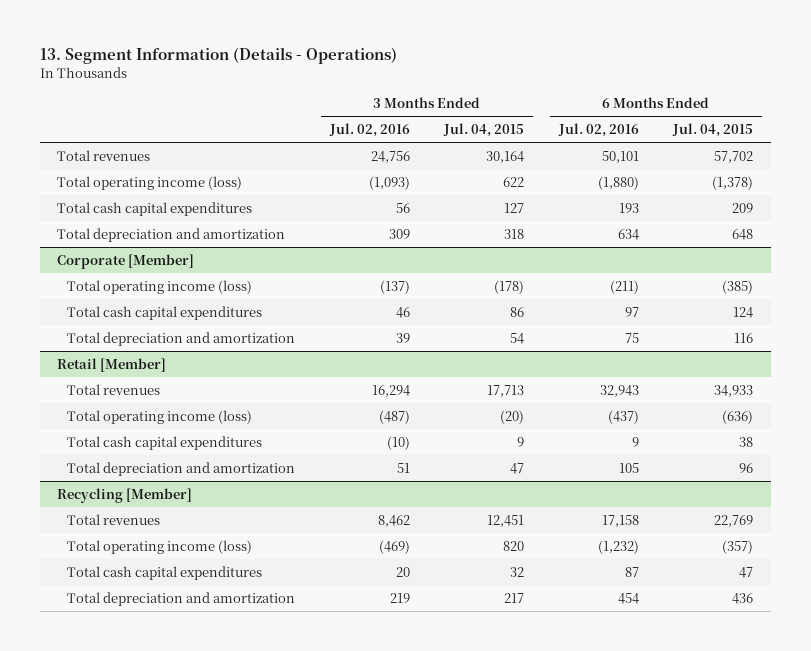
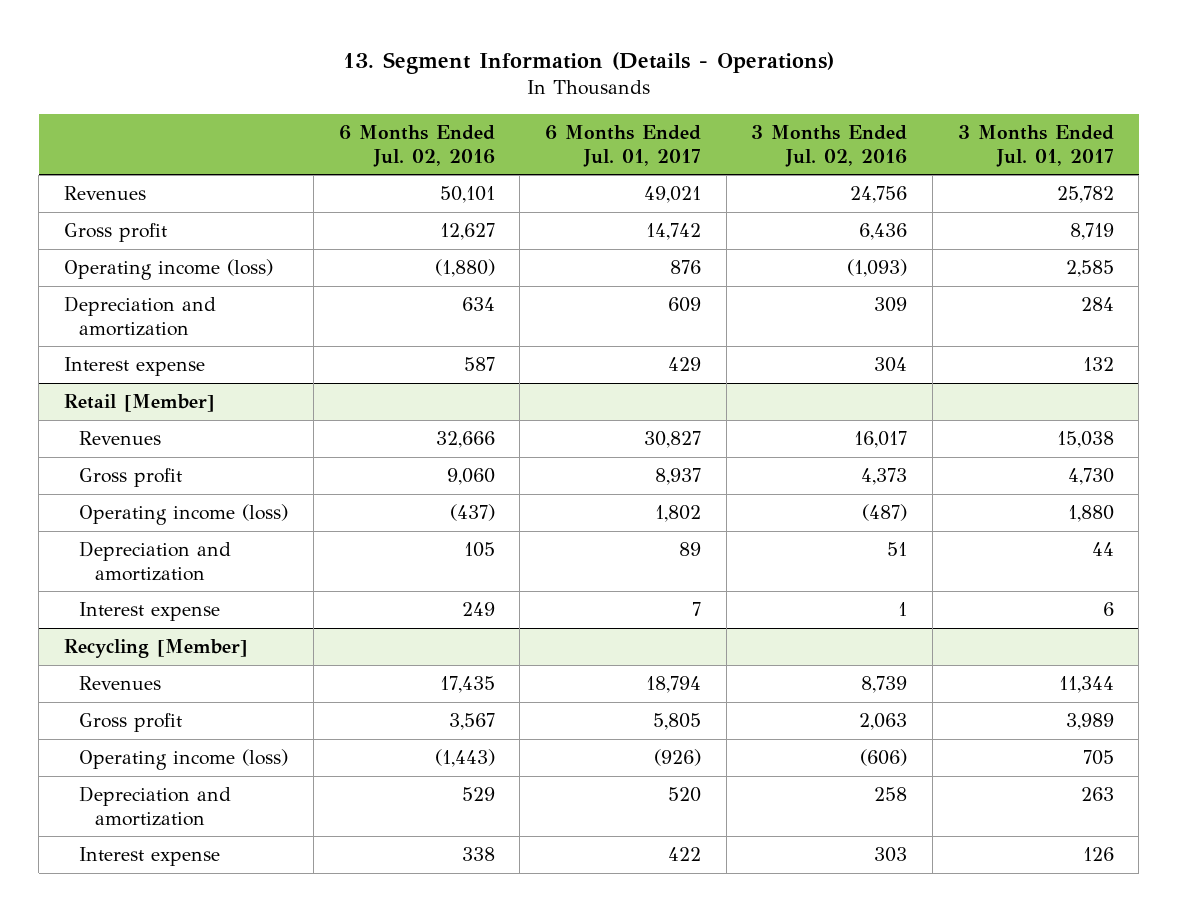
[443,123,525,138] Jul. 04, 2015 -> none
[672,123,754,138] Jul. 04, 2015 -> none
none -> [545,124,702,167] 6 Months Ended Jul. 01, 2017
none -> [957,124,1114,167] 3 Months Ended Jul. 01, 2017
[57,201,253,216] Total cash capital expenditures -> none
[57,253,195,269] Corporate [Member] -> none
[67,279,253,294] Total operating income (loss) -> none
[67,305,263,320] Total cash capital expenditures -> none
[67,331,296,346] Total depreciation and amortization -> none
[57,149,151,161] Total revenues -> [63,185,146,200] Revenues
none -> [63,222,167,242] Gross profit
[57,175,243,190] Total operating income (loss) -> [63,258,273,280] Operating income (loss)
[57,227,286,242] Total depreciation and amortization -> [63,295,216,336] Depreciation and amortization
none -> [63,356,205,376] Interest expense
[67,435,263,450] Total cash capital expenditures -> none
[67,383,161,395] Total revenues -> [79,430,162,445] Revenues
[371,384,410,397] 16,294 -> [854,430,908,448] 16,017
[599,384,639,397] 32,943 -> [435,430,495,448] 32,666
none -> [79,467,183,487] Gross profit
[67,409,253,424] Total operating income (loss) -> [79,503,289,525] Operating income (loss)
[67,461,296,476] Total depreciation and amortization -> [79,540,232,581] Depreciation and amortization
none -> [79,601,221,621] Interest expense
[67,565,263,580] Total cash capital expenditures -> none
[67,513,161,525] Total revenues -> [79,675,162,690] Revenues
[377,514,410,527] 8,462 -> [861,675,908,693] 8,739
[601,514,639,527] 17,158 -> [439,675,495,693] 17,435
none -> [79,712,183,732] Gross profit
[67,539,253,554] Total operating income (loss) -> [79,748,289,770] Operating income (loss)
[378,539,410,554] (469) -> [860,748,908,766] (606)
[597,539,639,554] (1,232) -> [434,748,495,767] (1,443)
[67,591,296,606] Total depreciation and amortization -> [79,785,232,826] Depreciation and amortization
[389,592,410,603] 219 -> [874,786,908,801] 258
[617,592,639,604] 454 -> [461,786,495,801] 529
none -> [79,846,221,866] Interest expense

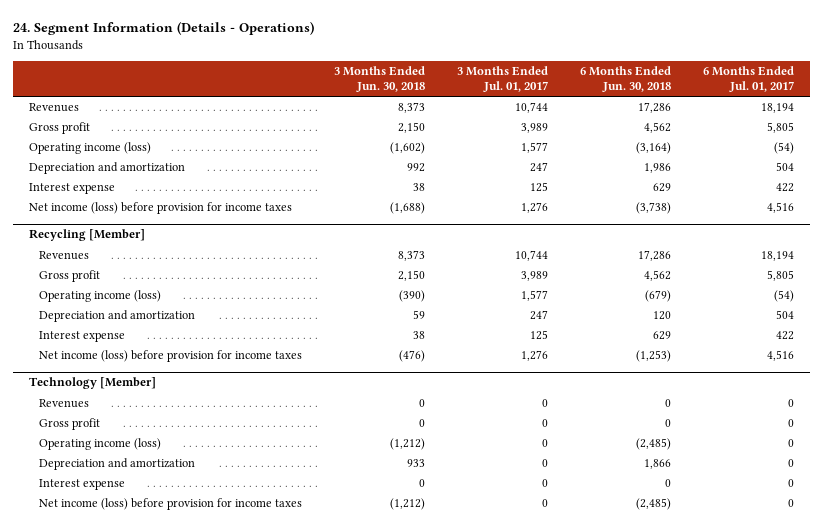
[342,52,834,75] 13. Segment Information (Details - Operations) -> [13,21,315,36] 24. Segment Information (Details - Operations)
[338,124,495,167] 6 Months Ended Jul. 02, 2016 -> none
[751,124,908,167] 3 Months Ended Jul. 02, 2016 -> none
none -> [333,66,425,93] 3 Months Ended Jun. 30, 2018
none -> [579,66,671,93] 6 Months Ended Jun. 30, 2018
[63,393,215,412] Retail [Member] -> none
[79,430,162,445] Revenues -> none
[79,467,183,487] Gross profit -> none
[79,503,289,525] Operating income (loss) -> none
[79,540,232,581] Depreciation and amortization -> none
[79,601,221,621] Interest expense -> none
[644,185,702,203] 49,021 -> [760,103,794,114] 18,194
[1056,185,1114,203] 25,782 -> [514,102,548,114] 10,744
[646,222,702,240] 14,742 -> [766,122,794,134] 5,805
[1069,222,1114,240] 8,719 -> [520,123,548,134] 3,989
[670,259,702,274] 876 -> [773,142,794,155] (54)
[1065,259,1114,277] 2,585 -> [520,142,548,154] 1,577
[668,296,702,312] 609 -> [775,162,794,172] 504
[1080,296,1114,311] 284 -> [529,162,548,173] 247
[668,356,702,371] 429 -> [775,183,794,193] 422
[1082,356,1114,371] 132 -> [529,182,548,193] 125
none -> [29,202,293,215] Net income (loss) before provision for income taxes
[646,675,702,693] 18,794 -> [760,251,794,262] 18,194
[1058,675,1114,693] 11,344 -> [514,250,548,262] 10,744
[654,748,702,766] (926) -> [773,290,794,303] (54)
[1082,749,1114,765] 705 -> [520,290,548,302] 1,577
[668,786,702,802] 520 -> [775,310,794,320] 504
[1080,786,1114,801] 263 -> [529,310,548,321] 247
[1082,846,1114,861] 126 -> [529,330,548,341] 125
none -> [38,350,302,363] Net income (loss) before provision for income taxes
none -> [29,377,157,390] Technology [Member]
none -> [38,399,89,409] Revenues
none -> [38,418,100,431] Gross profit
none -> [38,438,161,451] Operating income (loss)
none -> [38,458,195,471] Depreciation and amortization
none -> [38,479,125,491] Interest expense
none -> [38,498,302,511] Net income (loss) before provision for income taxes

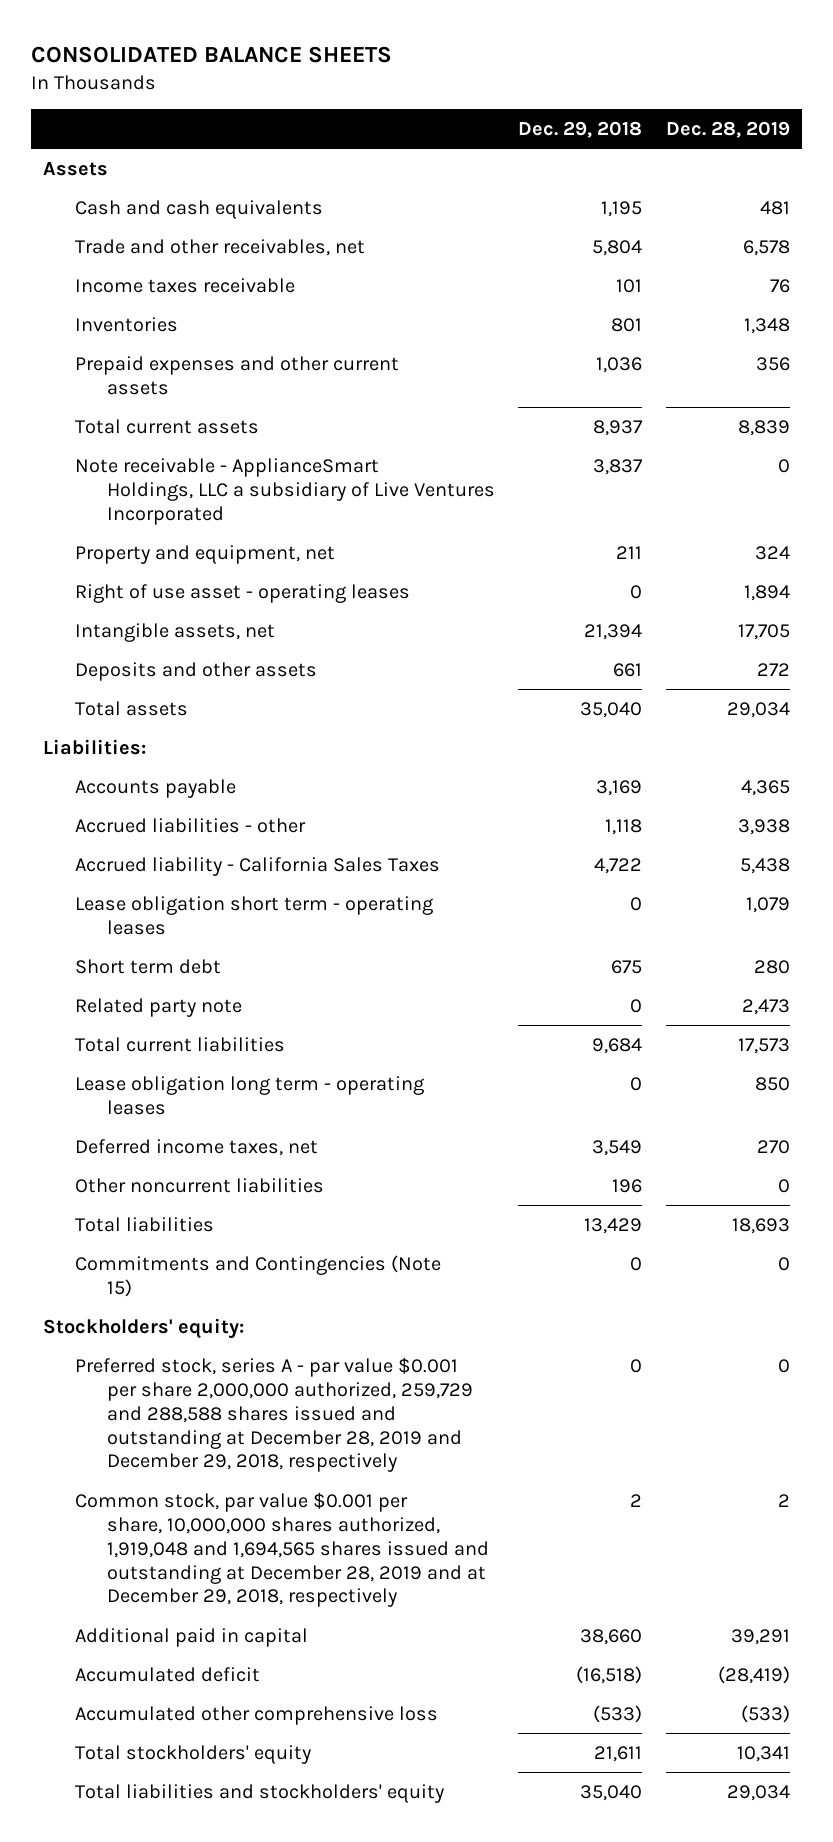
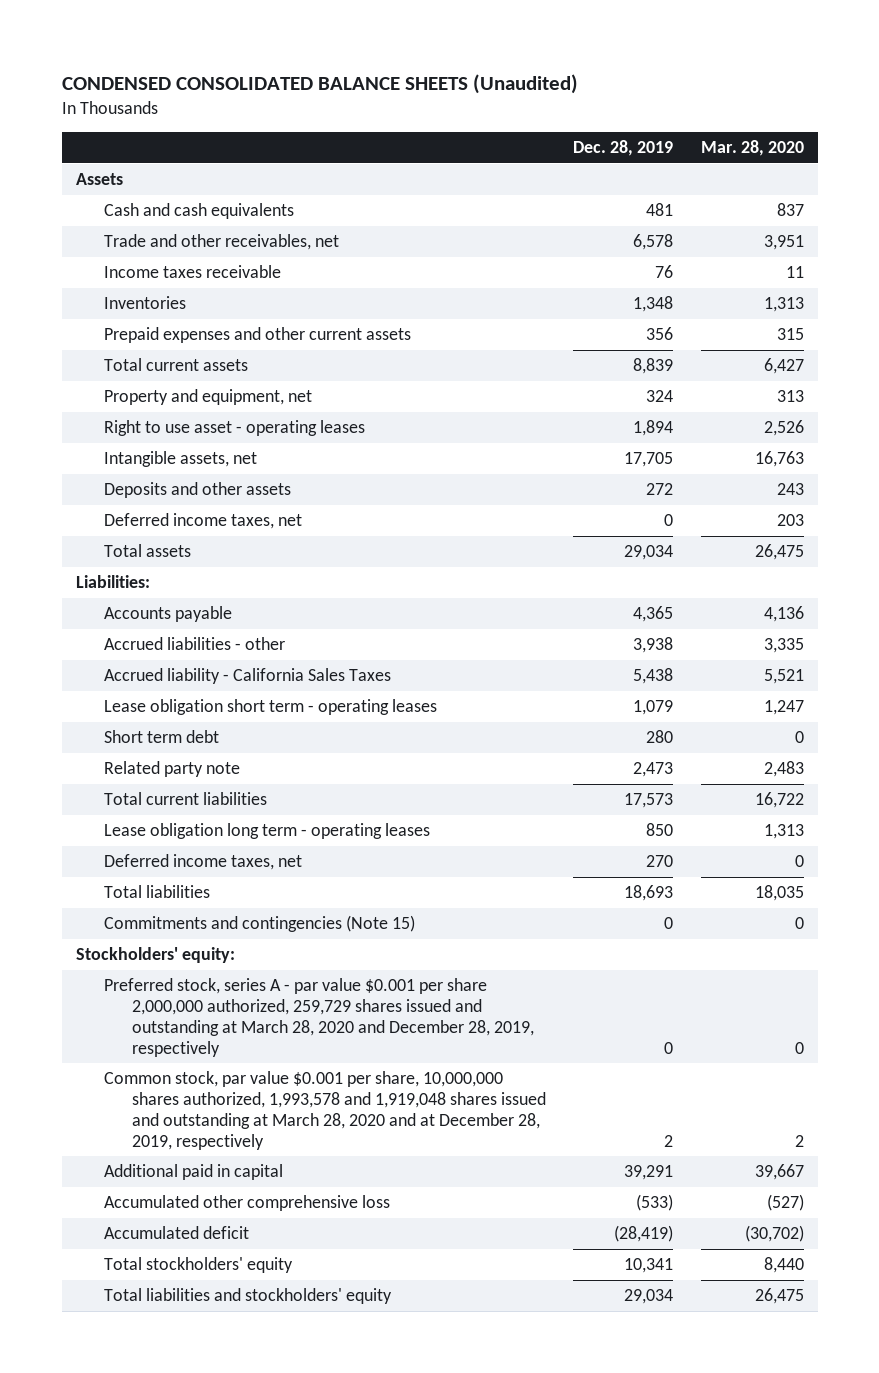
[31,46,393,64] CONSOLIDATED BALANCE SHEETS -> [61,73,578,94] CONDENSED CONSOLIDATED BALANCE SHEETS (Unaudited)
[518,121,643,139] Dec. 29, 2018 -> none
none -> [700,140,804,157] Mar. 28, 2020
[74,457,495,525] Note receivable - ApplianceSmart Holdings, LLC a subsidiary of Live Ventures Incorporated -> none
[74,583,410,603] Right of use asset - operating leases -> [103,420,365,437] Right to use asset - operating leases
none -> [103,513,302,530] Deferred income taxes, net
[74,1177,324,1193] Other noncurrent liabilities -> none
[74,1254,441,1297] Commitments and Contingencies (Note 15) -> [103,915,415,933] Commitments and contingencies (Note 15)
[74,1356,473,1473] Preferred stock, series A - par value $0.001 per share 2,000,000 authorized, 259,729 and 288,588 shares issued and outstanding at December 28, 2019 and December 29, 2018, respectively -> [103,978,534,1057] Preferred stock, series A - par value $0.001 per share 2,000,000 authorized, 259,729 shares issued and outstanding at March 28, 2020 and December 28, 2019, respectively
[74,1491,489,1608] Common stock, par value $0.001 per share, 10,000,000 shares authorized, 1,919,048 and 1,694,565 shares issued and outstanding at December 28, 2019 and at December 29, 2018, respectively -> [103,1071,546,1150] Common stock, par value $0.001 per share, 10,000,000 shares authorized, 1,993,578 and 1,919,048 shares issued and outstanding at March 28, 2020 and at December 28, 2019, respectively
[74,1666,260,1682] Accumulated deficit -> [103,1226,249,1240] Accumulated deficit

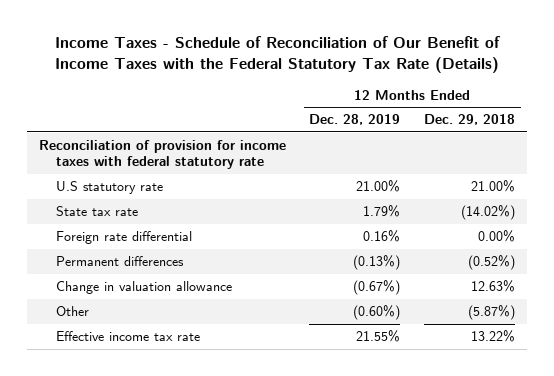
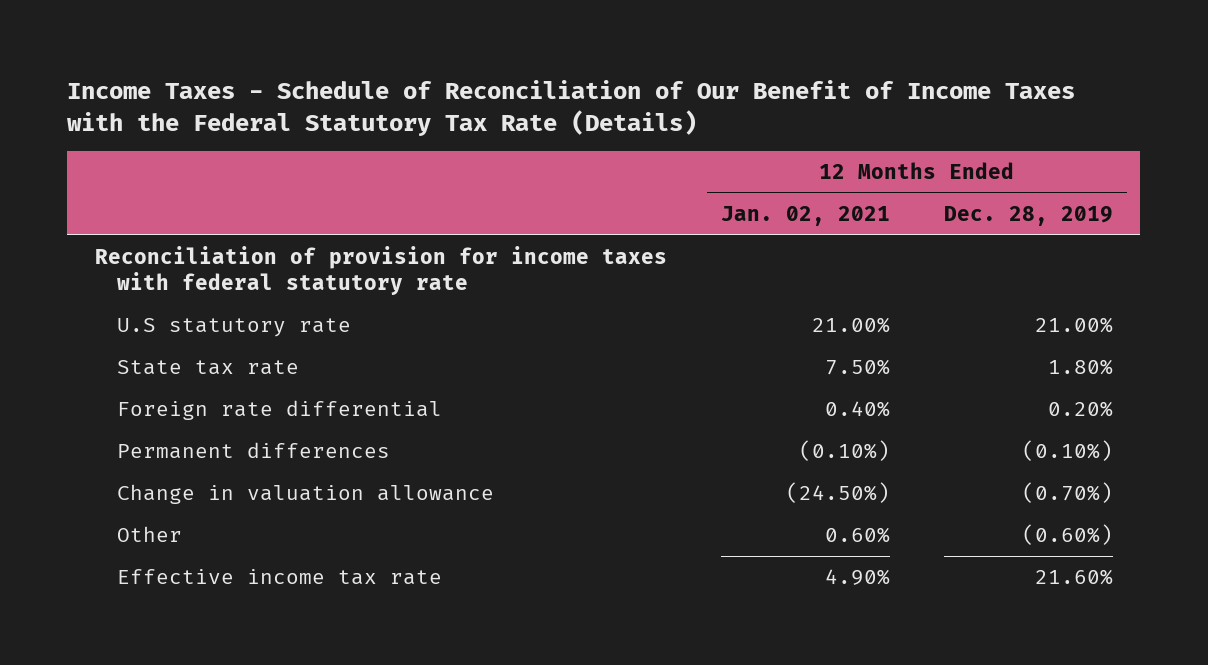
[424,114,516,126] Dec. 29, 2018 -> none
none -> [720,205,890,226] Jan. 02, 2021
[363,205,401,218] 1.79% -> [1048,359,1114,376] 1.80%
[363,230,401,243] 0.16% -> [1048,401,1114,418] 0.20%
[353,255,401,271] (0.13%) -> [1022,440,1114,462] (0.10%)
[353,280,401,296] (0.67%) -> [1022,482,1114,504] (0.70%)
[356,330,401,343] 21.55% -> [1035,569,1114,586] 21.60%

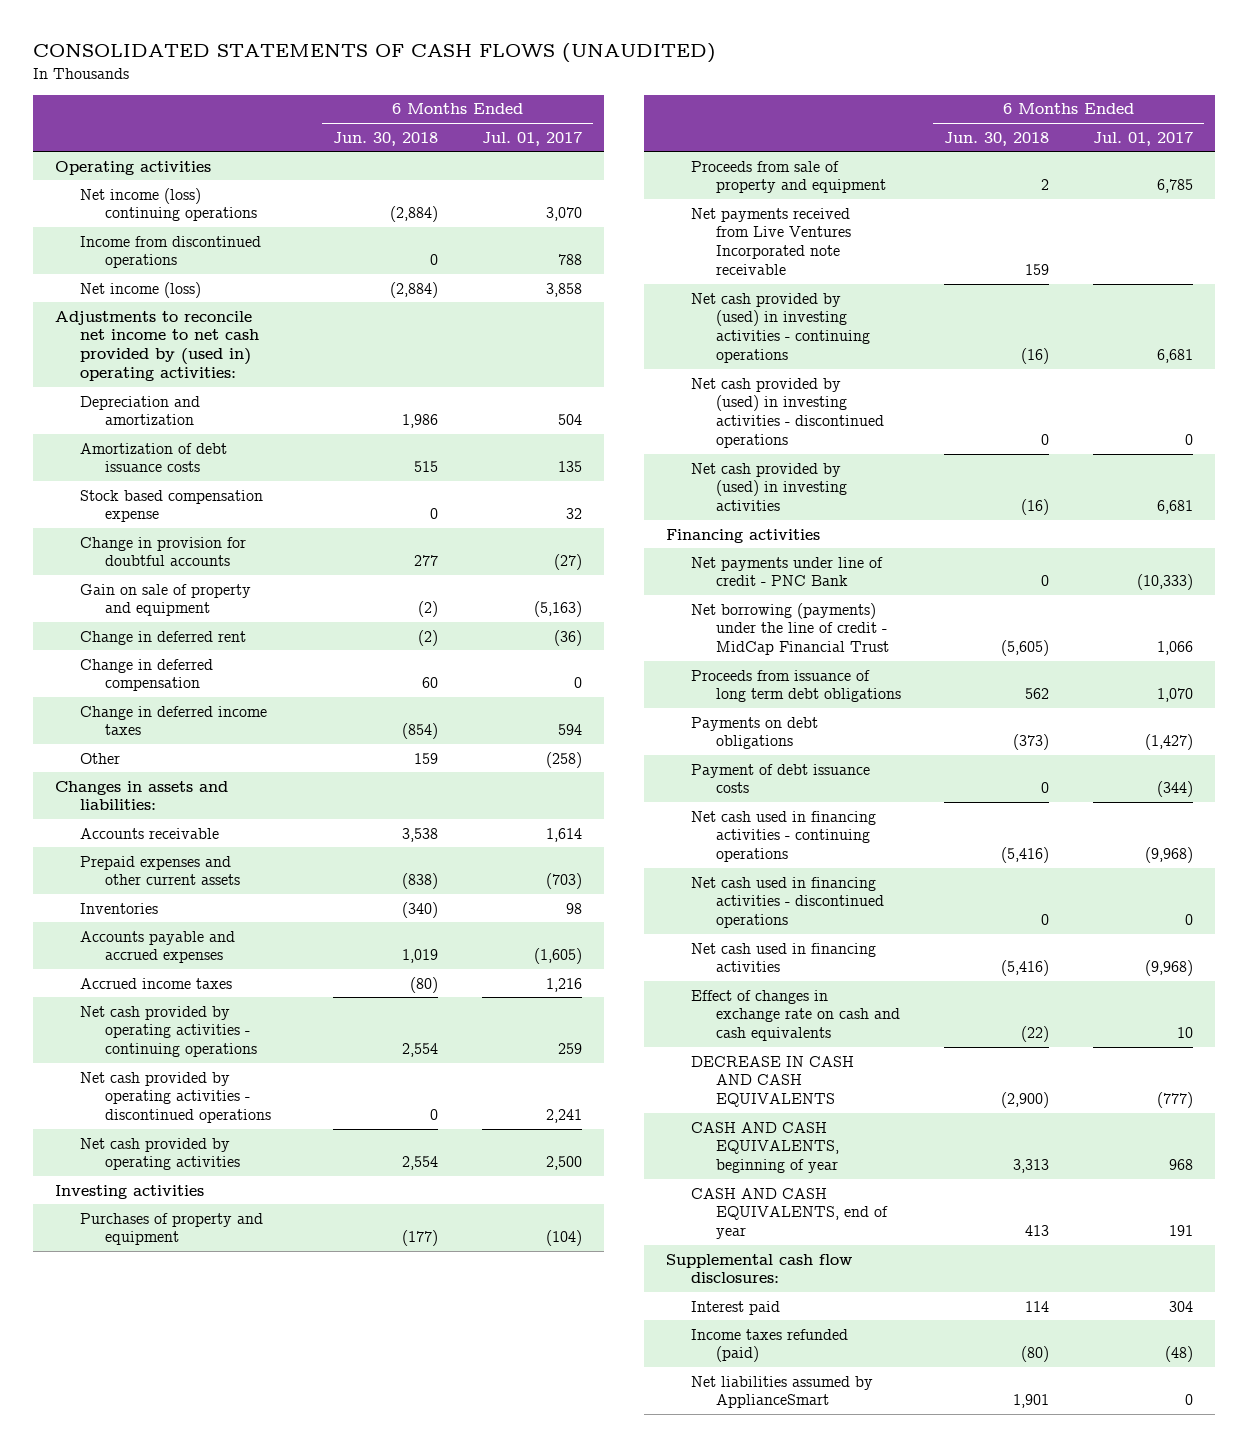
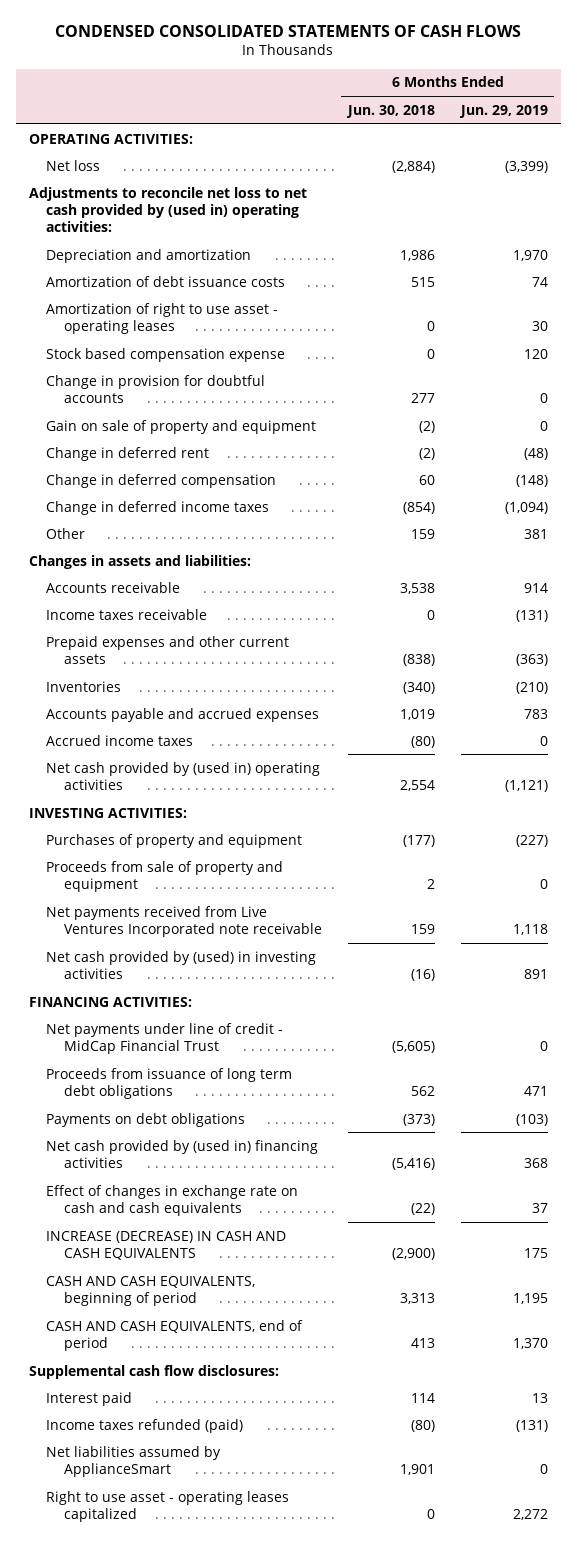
[32,43,716,64] CONSOLIDATED STATEMENTS OF CASH FLOWS (UNAUDITED) -> [55,24,522,37] CONDENSED CONSOLIDATED STATEMENTS OF CASH FLOWS
[482,131,583,146] Jul. 01, 2017 -> none
none -> [458,104,548,118] Jun. 29, 2019
[79,187,257,222] Net income (loss) continuing operations -> none
[79,235,261,269] Income from discontinued operations -> none
[54,160,211,175] Operating activities -> [28,133,193,144] OPERATING ACTIVITIES:
[79,281,201,298] Net income (loss) -> [46,159,101,171] Net loss
[54,310,259,382] Adjustments to reconcile net income to net cash provided by (used in) operating activities: -> [28,186,307,232] Adjustments to reconcile net loss to net cash provided by (used in) operating activities:
none -> [46,302,279,334] Amortization of right to use asset - operating leases
none -> [46,608,208,620] Income taxes receivable
[79,1005,257,1058] Net cash provided by operating activities - continuing operations -> none
[79,1071,271,1124] Net cash provided by operating activities - discontinued operations -> none
[79,1137,240,1171] Net cash provided by operating activities -> [46,761,321,790] Net cash provided by (used in) operating activities
[54,1184,204,1199] Investing activities -> [28,807,187,818] INVESTING ACTIVITIES:
[690,292,870,364] Net cash provided by (used) in investing activities - continuing operations -> none
[690,377,884,449] Net cash provided by (used) in investing activities - discontinued operations -> none
[690,556,883,587] Net payments under line of credit - PNC Bank -> none
[665,528,820,543] Financing activities -> [28,996,192,1007] FINANCING ACTIVITIES:
[690,602,889,656] Net borrowing (payments) under the line of credit - MidCap Financial Trust -> [46,1022,284,1054] Net payments under line of credit - MidCap Financial Trust
[690,763,870,794] Payment of debt issuance costs -> none
[690,810,876,863] Net cash used in financing activities - continuing operations -> none
[690,876,884,929] Net cash used in financing activities - discontinued operations -> none
[690,942,876,973] Net cash used in financing activities -> [46,1139,319,1168] Net cash provided by (used in) financing activities
[690,1055,854,1108] DECREASE IN CASH AND CASH EQUIVALENTS -> [46,1230,287,1260] INCREASE (DECREASE) IN CASH AND CASH EQUIVALENTS
[690,1121,839,1174] CASH AND CASH EQUIVALENTS, beginning of year -> [46,1275,256,1306] CASH AND CASH EQUIVALENTS, beginning of period
[690,1187,888,1240] CASH AND CASH EQUIVALENTS, end of year -> [46,1319,304,1351] CASH AND CASH EQUIVALENTS, end of period
none -> [46,1490,290,1522] Right to use asset - operating leases capitalized

